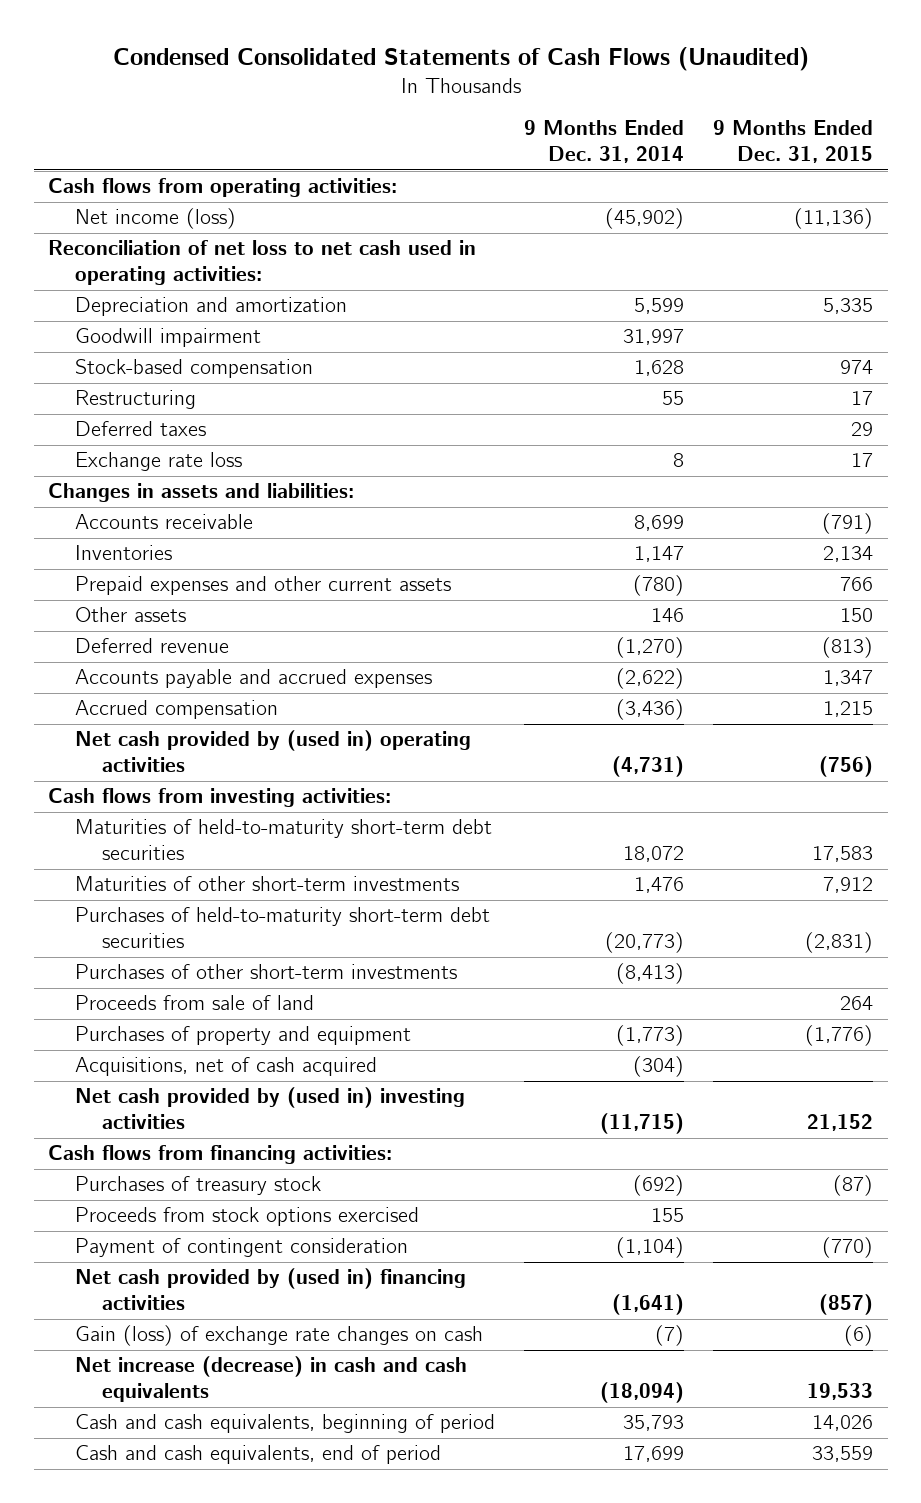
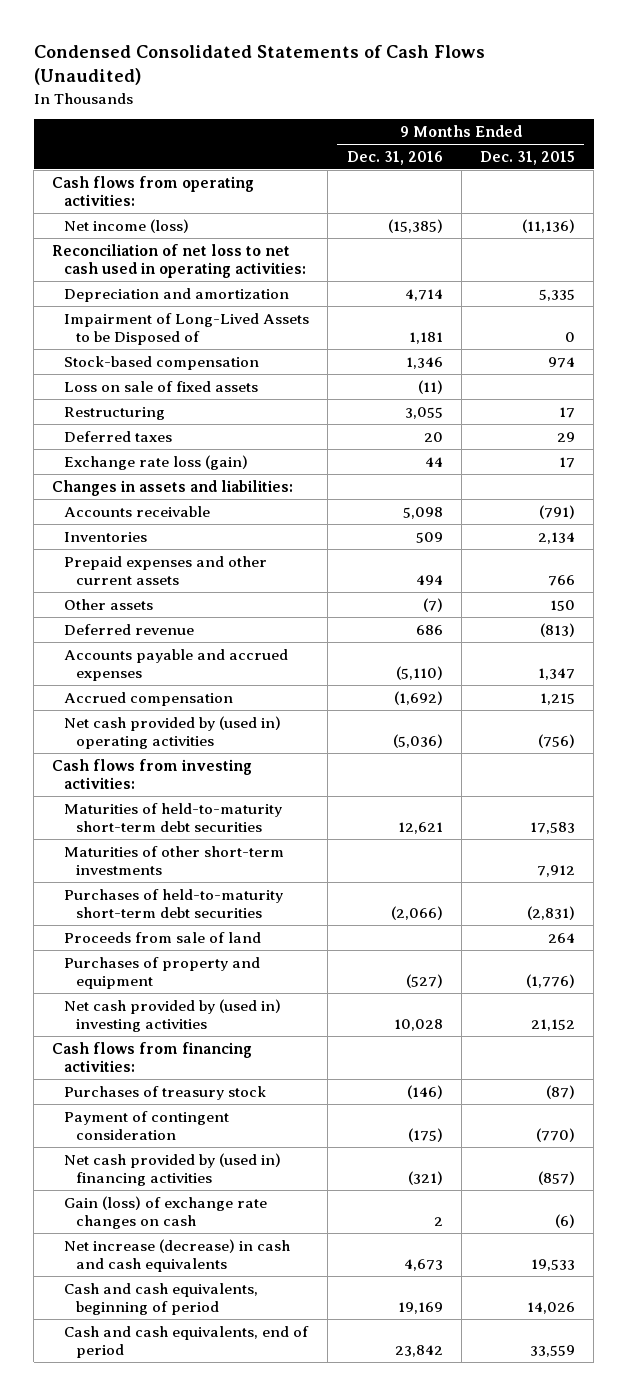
[524,120,685,164] 9 Months Ended Dec. 31, 2014 -> none
none -> [346,150,443,165] Dec. 31, 2016
[75,328,262,348] Goodwill impairment -> none
none -> [64,312,310,346] Impairment of Long-Lived Assets to be Disposed of
none -> [64,380,259,392] Loss on sale of fixed assets
[75,452,243,472] Exchange rate loss -> [64,454,249,470] Exchange rate loss (gain)
[75,964,458,980] Purchases of other short-term investments -> none
[75,1057,378,1077] Acquisitions, net of cash acquired -> none
[75,1207,420,1227] Proceeds from stock options exercised -> none

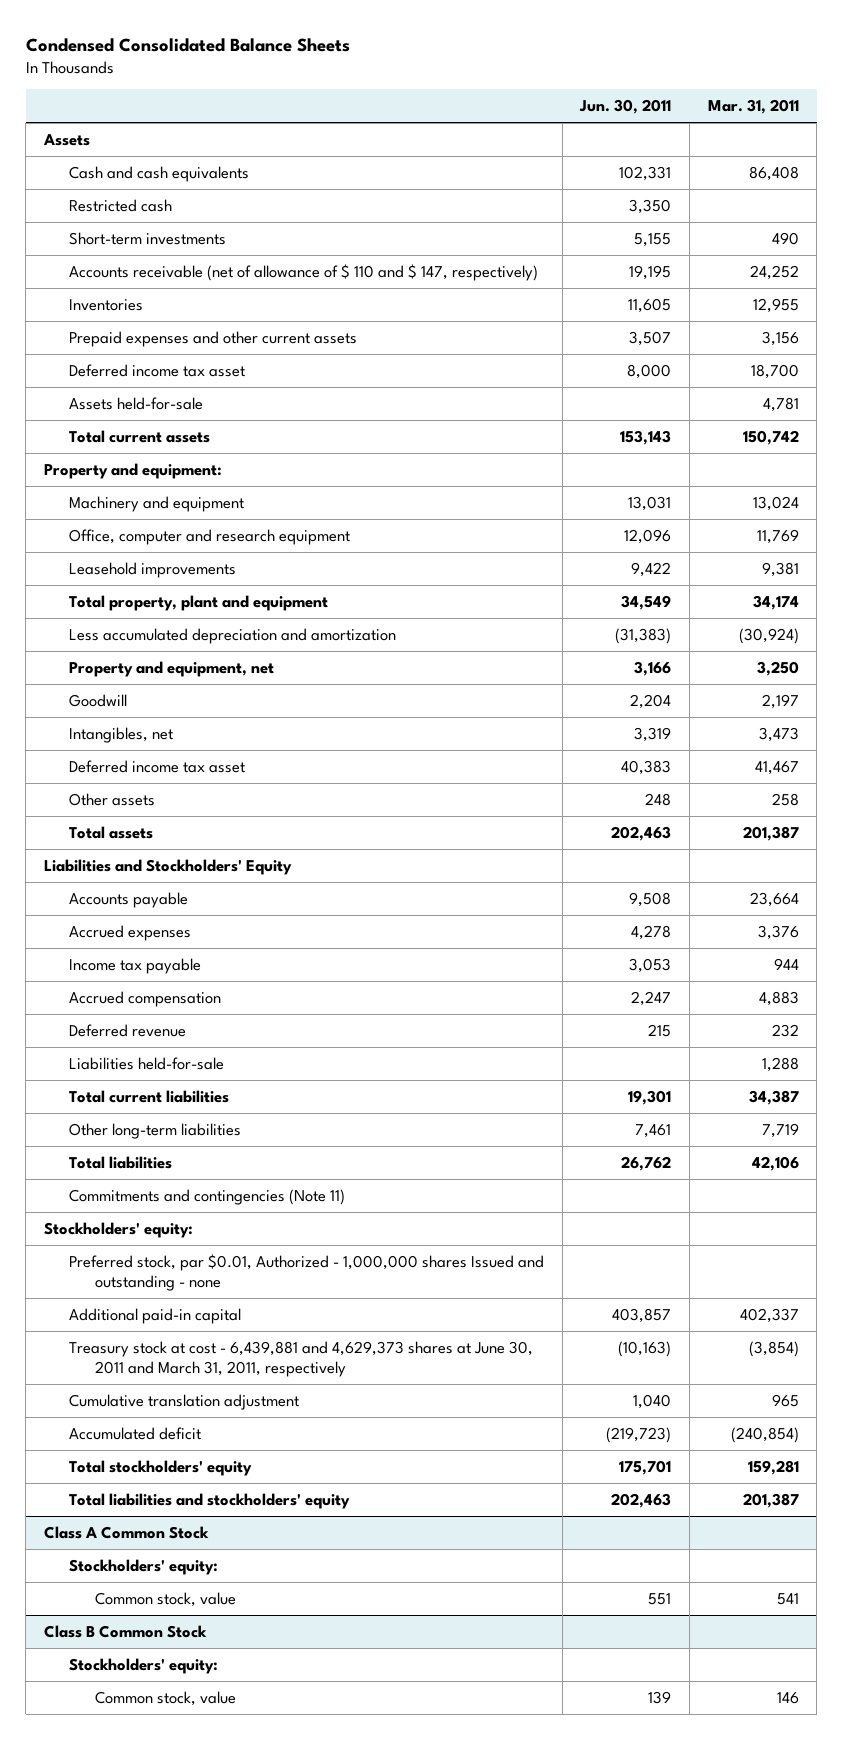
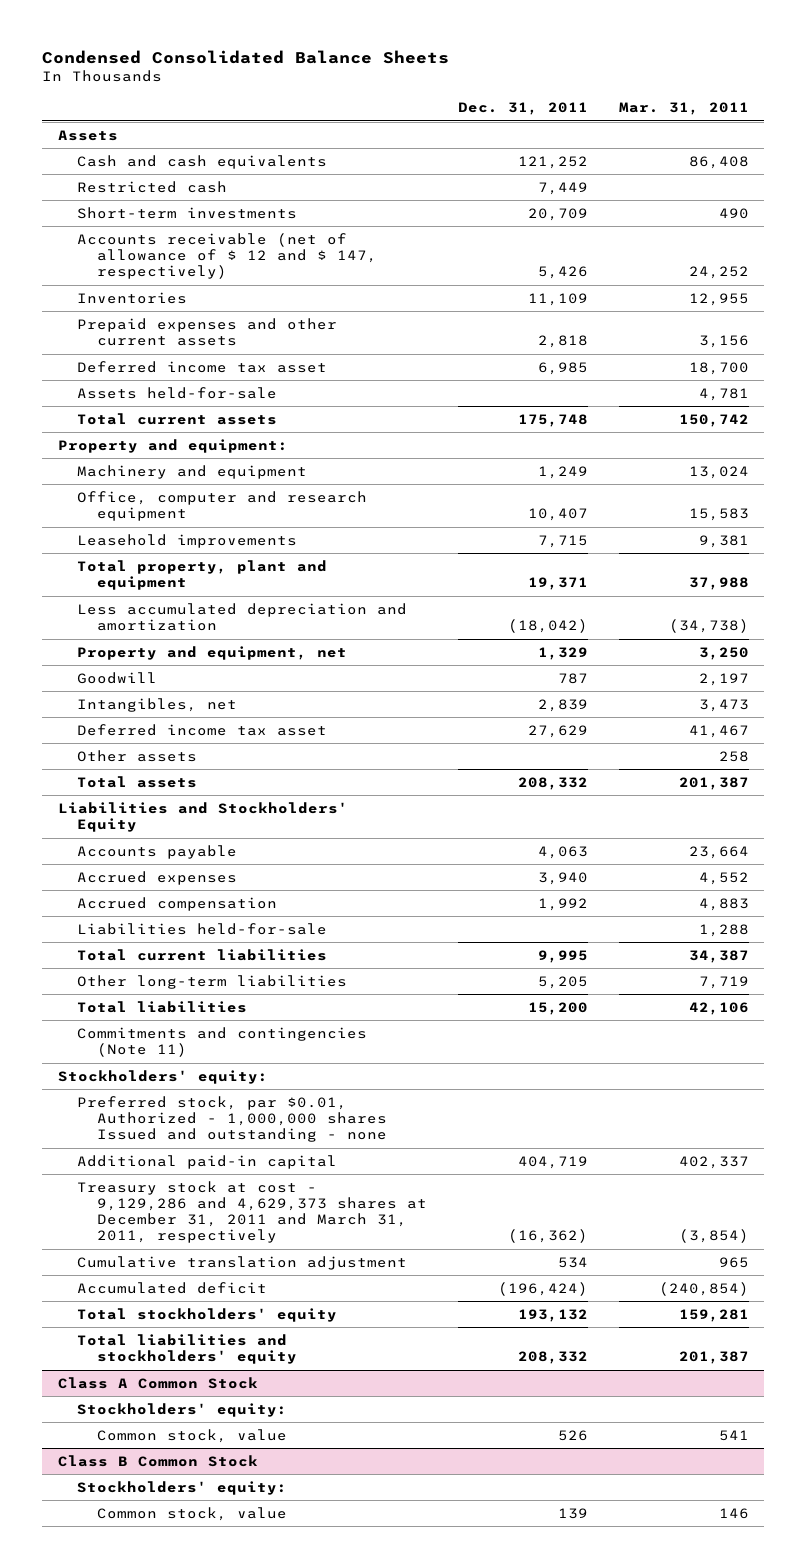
[579,98,672,114] Jun. 30, 2011 -> none
none -> [457,102,588,116] Dec. 31, 2011
[69,263,539,281] Accounts receivable (net of allowance of $ 110 and $ 147, respectively) -> [77,232,377,280] Accounts receivable (net of allowance of $ 12 and $ 147, respectively)
[756,528,799,544] 11,769 -> [688,508,749,522] 15,583
[752,594,799,610] 34,174 -> [688,577,749,591] 37,988
[738,627,799,644] (30,924) -> [668,619,749,634] (34,738)
[69,957,202,974] Income tax payable -> none
[757,924,799,940] 3,376 -> [698,871,749,885] 4,552
[69,1023,187,1037] Deferred revenue -> none
[69,1340,534,1378] Treasury stock at cost - 6,439,881 and 4,629,373 shares at June 30, 2011 and March 31, 2011, respectively -> [77,1180,427,1244] Treasury stock at cost - 9,129,286 and 4,629,373 shares at December 31, 2011 and March 31, 2011, respectively

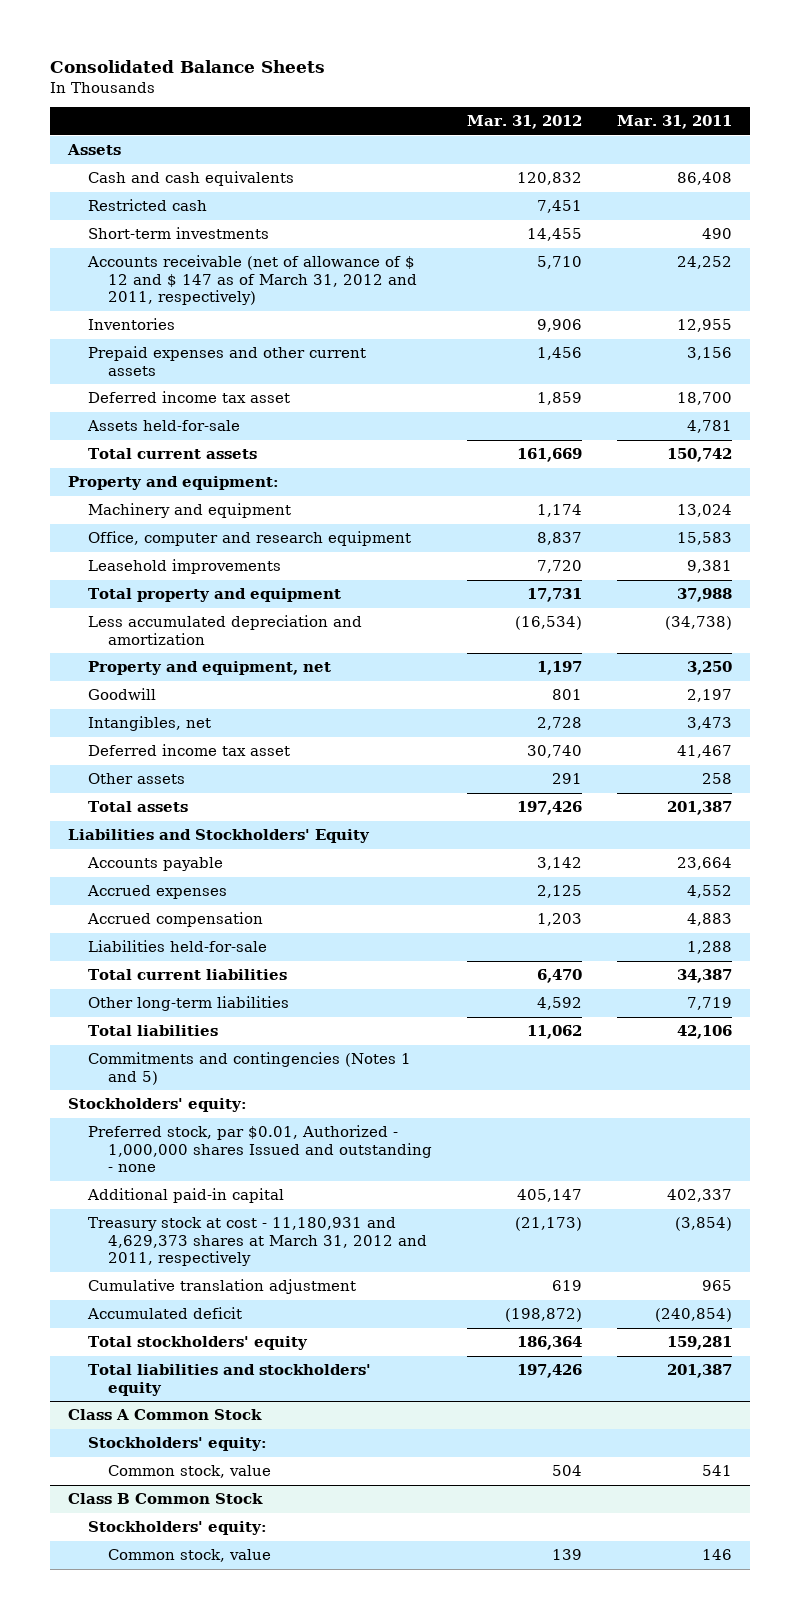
[42,49,450,64] Condensed Consolidated Balance Sheets -> [50,59,326,73] Consolidated Balance Sheets
[457,102,588,116] Dec. 31, 2011 -> none
none -> [467,115,583,130] Mar. 31, 2012
[77,232,377,280] Accounts receivable (net of allowance of $ 12 and $ 147, respectively) -> [86,255,417,306] Accounts receivable (net of allowance of $ 12 and $ 147 as of March 31, 2012 and 2011, respectively)
[77,559,328,591] Total property, plant and equipment -> [87,588,341,603] Total property and equipment
[77,1026,368,1058] Commitments and contingencies (Note 11) -> [87,1052,411,1085] Commitments and contingencies (Notes 1 and 5)
[77,1180,427,1244] Treasury stock at cost - 9,129,286 and 4,629,373 shares at December 31, 2011 and March 31, 2011, respectively -> [87,1217,427,1267] Treasury stock at cost - 11,180,931 and 4,629,373 shares at March 31, 2012 and 2011, respectively

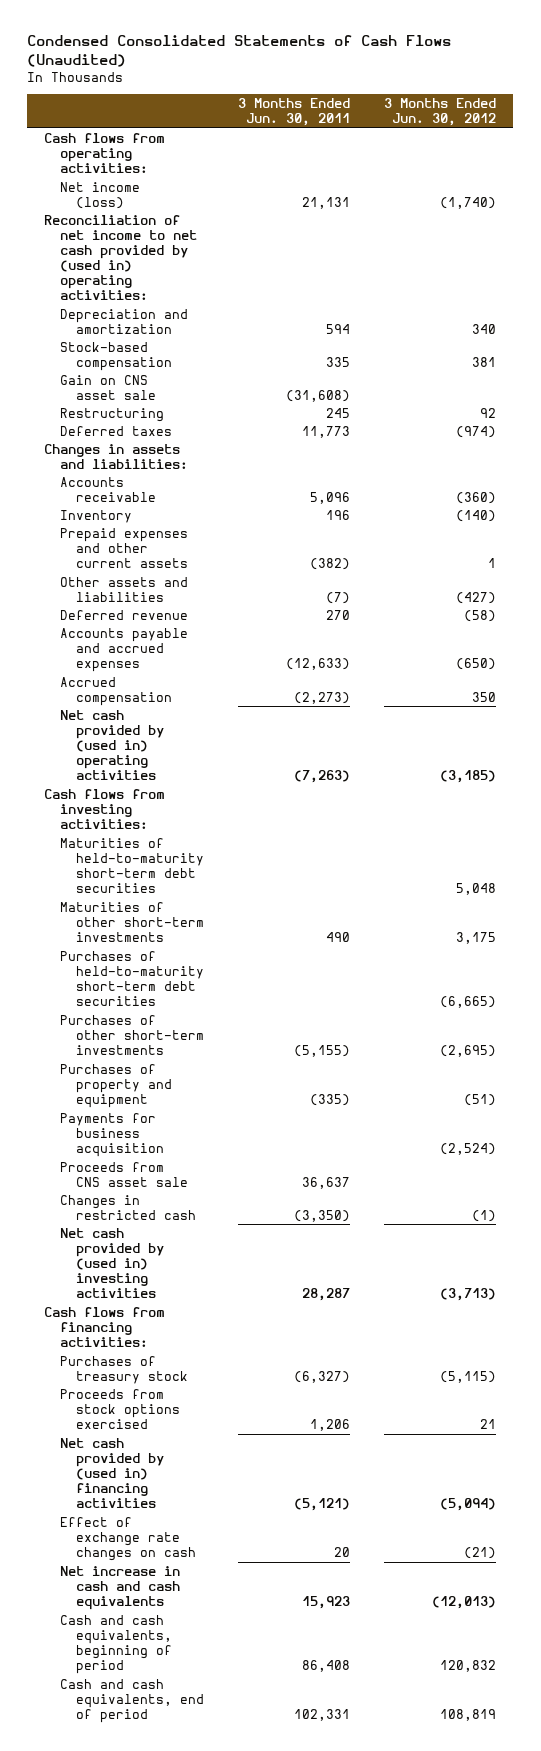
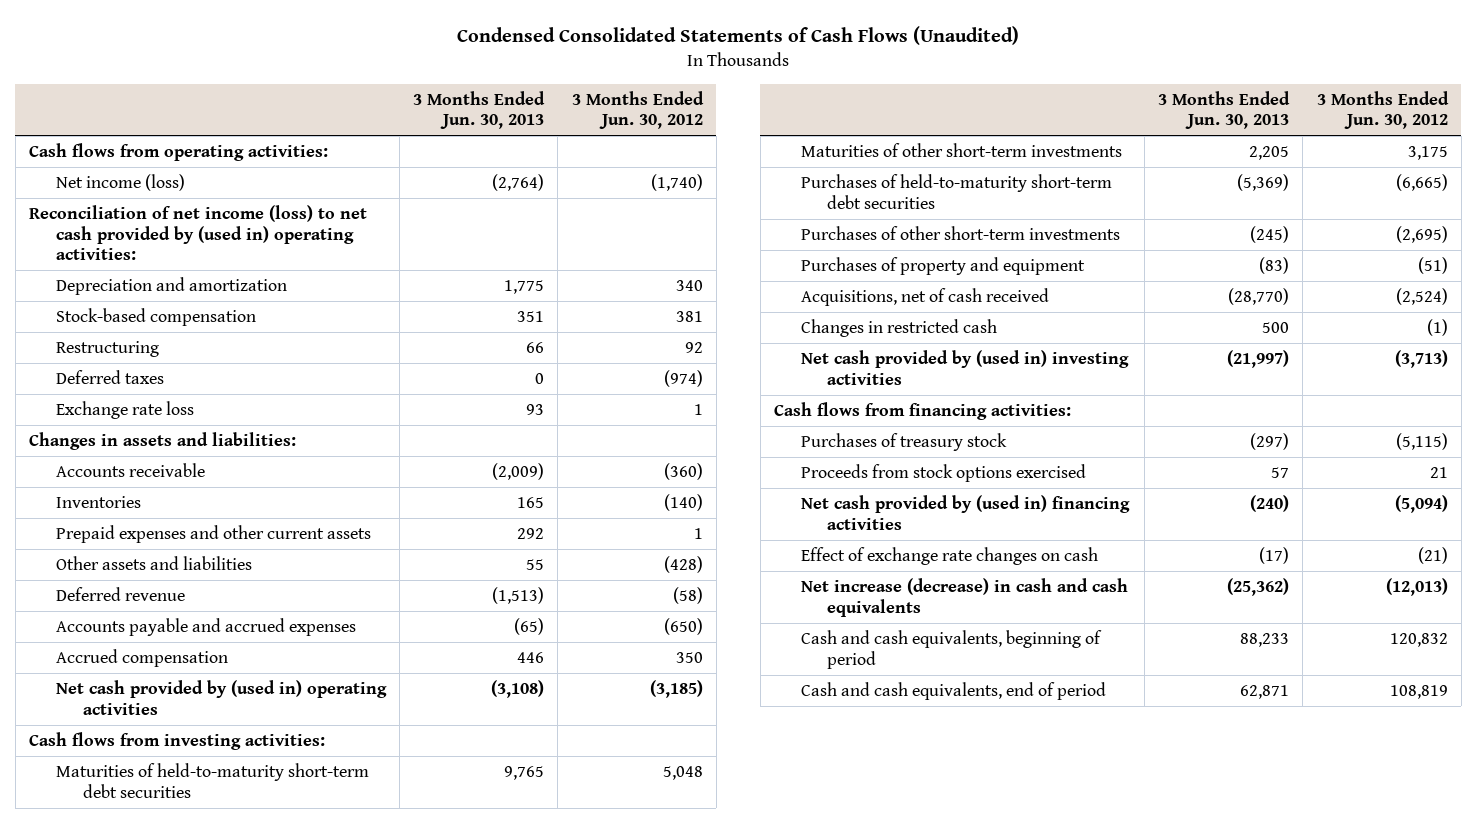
[237,98,350,127] 3 Months Ended Jun. 30, 2011 -> none
none -> [413,90,546,130] 3 Months Ended Jun. 30, 2013
[44,214,197,301] Reconciliation of net income to net cash provided by (used in) operating activities: -> [28,205,367,260] Reconciliation of net income (loss) to net cash provided by (used in) operating activities:
[59,374,156,400] Gain on CNS asset sale -> none
none -> [55,401,194,420] Exchange rate loss
[59,509,132,523] Inventory -> [55,496,141,509] Inventories
[456,591,497,604] (427) -> [663,556,703,574] (428)
[59,1161,188,1187] Proceeds from CNS asset sale -> none
[59,1112,164,1157] Payments for business acquisition -> [800,288,1049,307] Acquisitions, net of cash received
[59,1565,180,1610] Net increase in cash and cash equivalents -> [800,578,1128,617] Net increase (decrease) in cash and cash equivalents

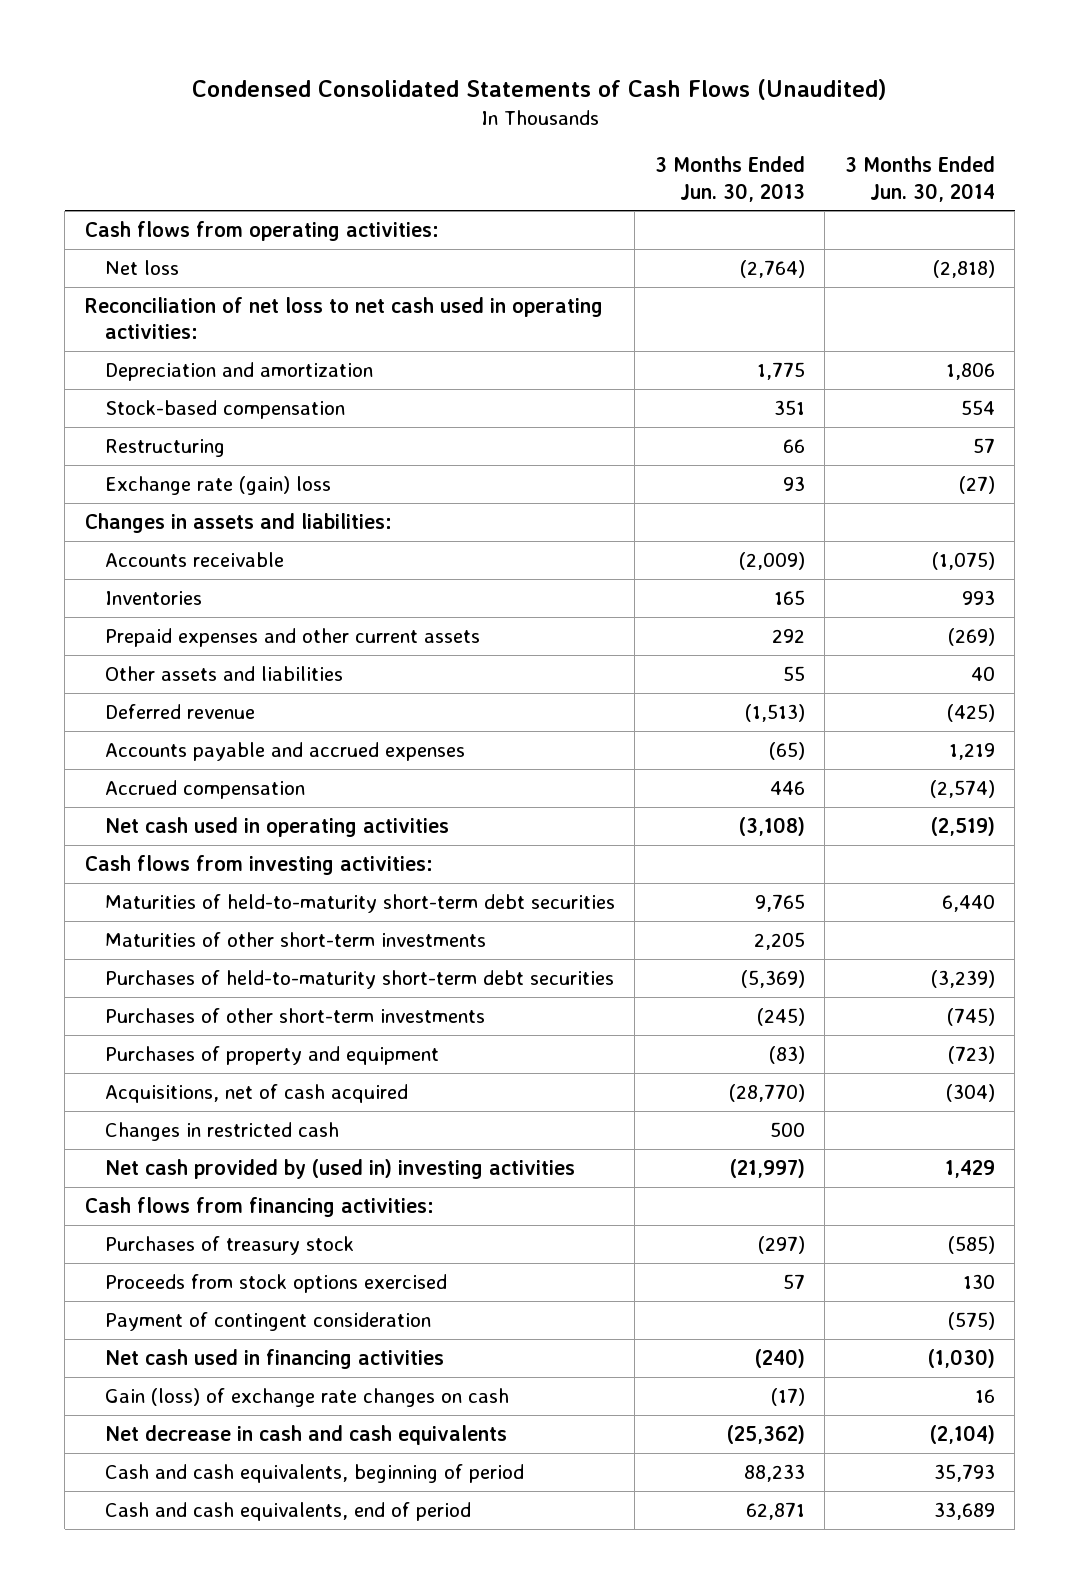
[571,90,704,130] 3 Months Ended Jun. 30, 2012 -> none
none -> [844,155,995,202] 3 Months Ended Jun. 30, 2014
[55,174,185,192] Net income (loss) -> [104,259,179,275] Net loss
[28,205,367,260] Reconciliation of net income (loss) to net cash provided by (used in) operating activities: -> [84,296,603,340] Reconciliation of net loss to net cash used in operating activities:
[55,370,164,385] Deferred taxes -> none
[55,401,194,420] Exchange rate loss -> [104,475,331,495] Exchange rate (gain) loss
[55,680,387,715] Net cash provided by (used in) operating activities -> [104,816,449,837] Net cash used in operating activities
[800,288,1049,307] Acquisitions, net of cash received -> [104,1083,408,1103] Acquisitions, net of cash acquired
none -> [104,1311,431,1331] Payment of contingent consideration
[800,495,1130,530] Net cash provided by (used in) financing activities -> [104,1348,444,1369] Net cash used in financing activities
[800,547,1098,566] Effect of exchange rate changes on cash -> [104,1387,509,1407] Gain (loss) of exchange rate changes on cash
[800,578,1128,617] Net increase (decrease) in cash and cash equivalents -> [104,1424,507,1445] Net decrease in cash and cash equivalents

